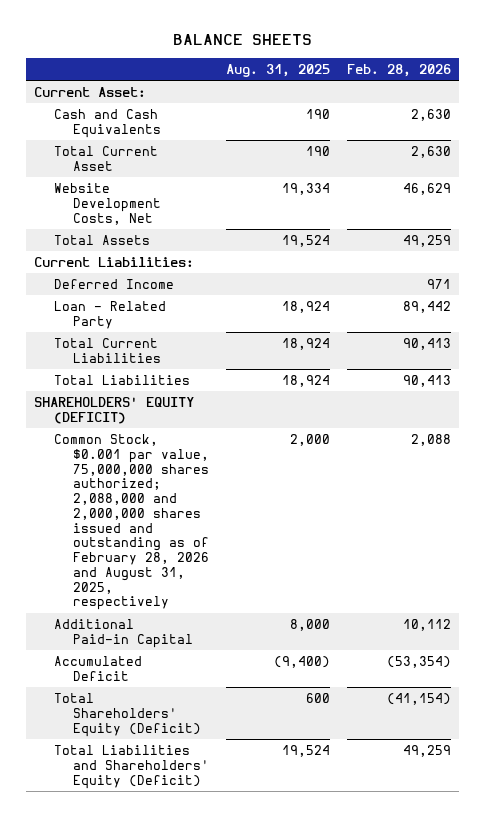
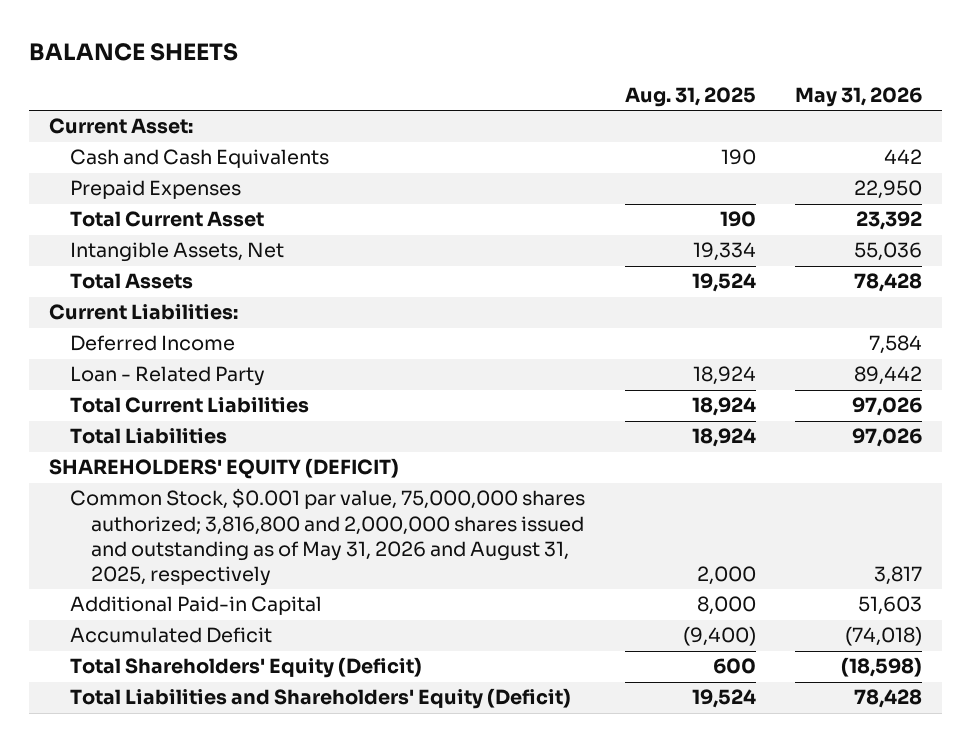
[346,63,451,77] Feb. 28, 2026 -> none
none -> [795,87,923,108] May 31, 2026
none -> [69,180,241,200] Prepaid Expenses
[53,182,161,225] Website Development Costs, Net -> [69,242,284,263] Intangible Assets, Net
[53,433,209,611] Common Stock, $0.001 par value, 75,000,000 shares authorized; 2,088,000 and 2,000,000 shares issued and outstanding as of February 28, 2026 and August 31, 2025, respectively -> [69,488,585,586] Common Stock, $0.001 par value, 75,000,000 shares authorized; 3,816,800 and 2,000,000 shares issued and outstanding as of May 31, 2026 and August 31, 2025, respectively

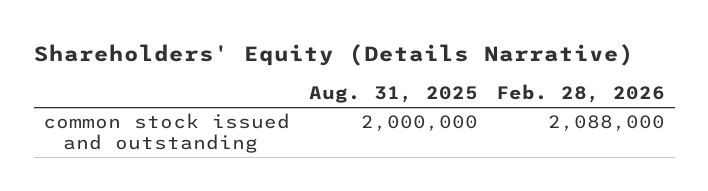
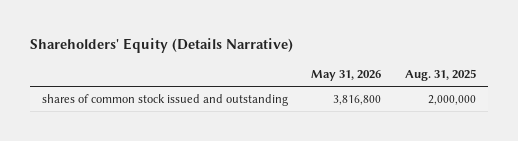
[496,84,666,104] Feb. 28, 2026 -> none
none -> [311,70,382,82] May 31, 2026
[42,113,290,154] common stock issued and outstanding -> [41,94,288,107] shares of common stock issued and outstanding

